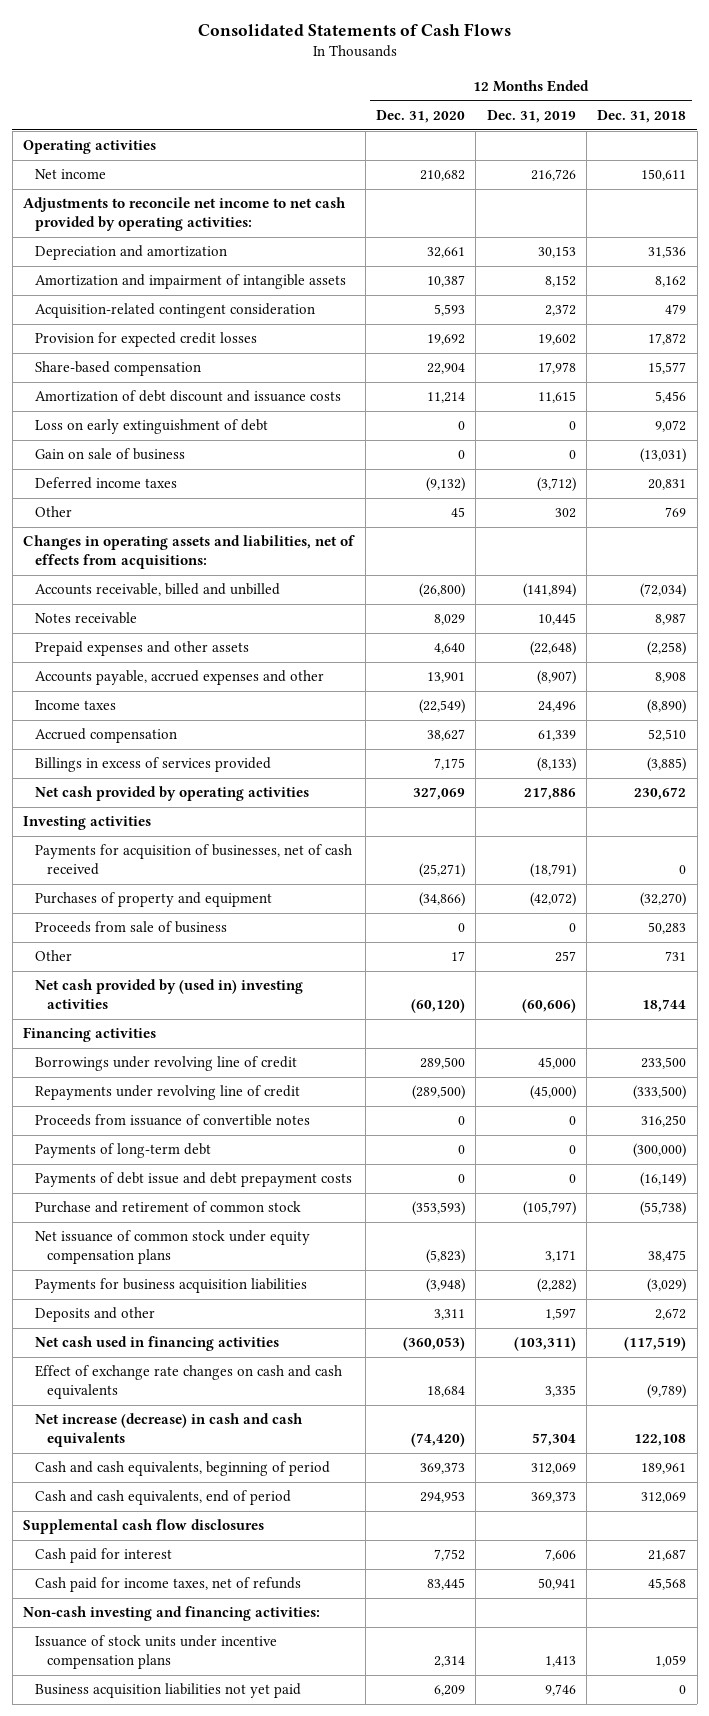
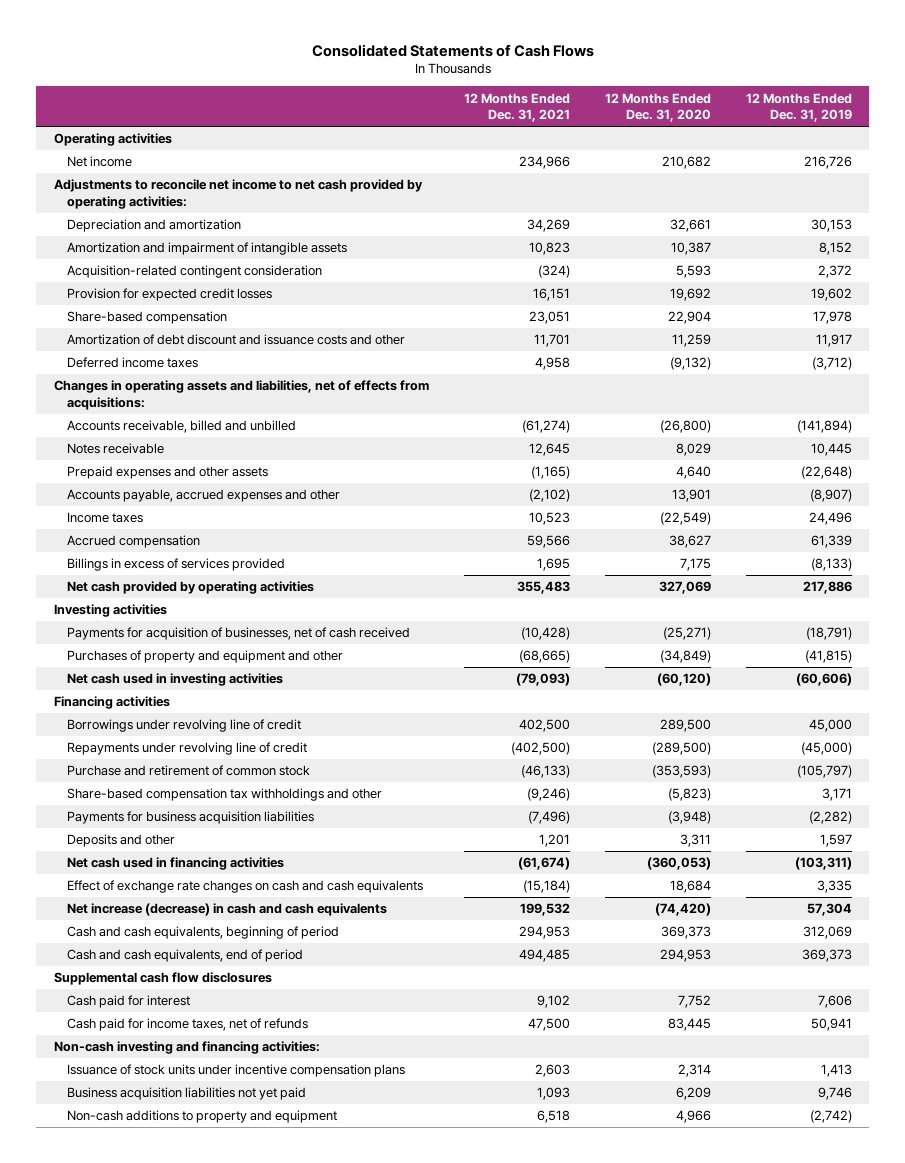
[597,109,687,123] Dec. 31, 2018 -> none
none -> [463,92,570,123] 12 Months Ended Dec. 31, 2021
[34,419,268,435] Loss on early extinguishment of debt -> none
[34,448,185,461] Gain on sale of business -> none
[34,390,341,403] Amortization of debt discount and issuance costs -> [66,334,405,346] Amortization of debt discount and issuance costs and other
[426,392,465,404] 11,214 -> [671,334,711,348] 11,259
[537,391,576,404] 11,615 -> [815,334,852,348] 11,917
[34,506,72,518] Other -> none
[34,921,227,934] Proceeds from sale of business -> none
[34,950,72,962] Other -> none
[34,892,272,908] Purchases of property and equipment -> [66,650,343,664] Purchases of property and equipment and other
[418,892,465,908] (34,866) -> [659,650,711,664] (34,849)
[529,892,576,908] (42,072) -> [804,650,852,664] (41,815)
[34,979,303,1010] Net cash provided by (used in) investing activities -> [66,673,283,687] Net cash used in investing activities
[34,1114,310,1127] Proceeds from issuance of convertible notes -> none
[34,1143,211,1159] Payments of long-term debt -> none
[34,1172,352,1188] Payments of debt issue and debt prepayment costs -> none
[34,1230,310,1265] Net issuance of common stock under equity compensation plans -> [66,788,382,802] Share-based compensation tax withholdings and other
none -> [66,1110,337,1124] Non-cash additions to property and equipment

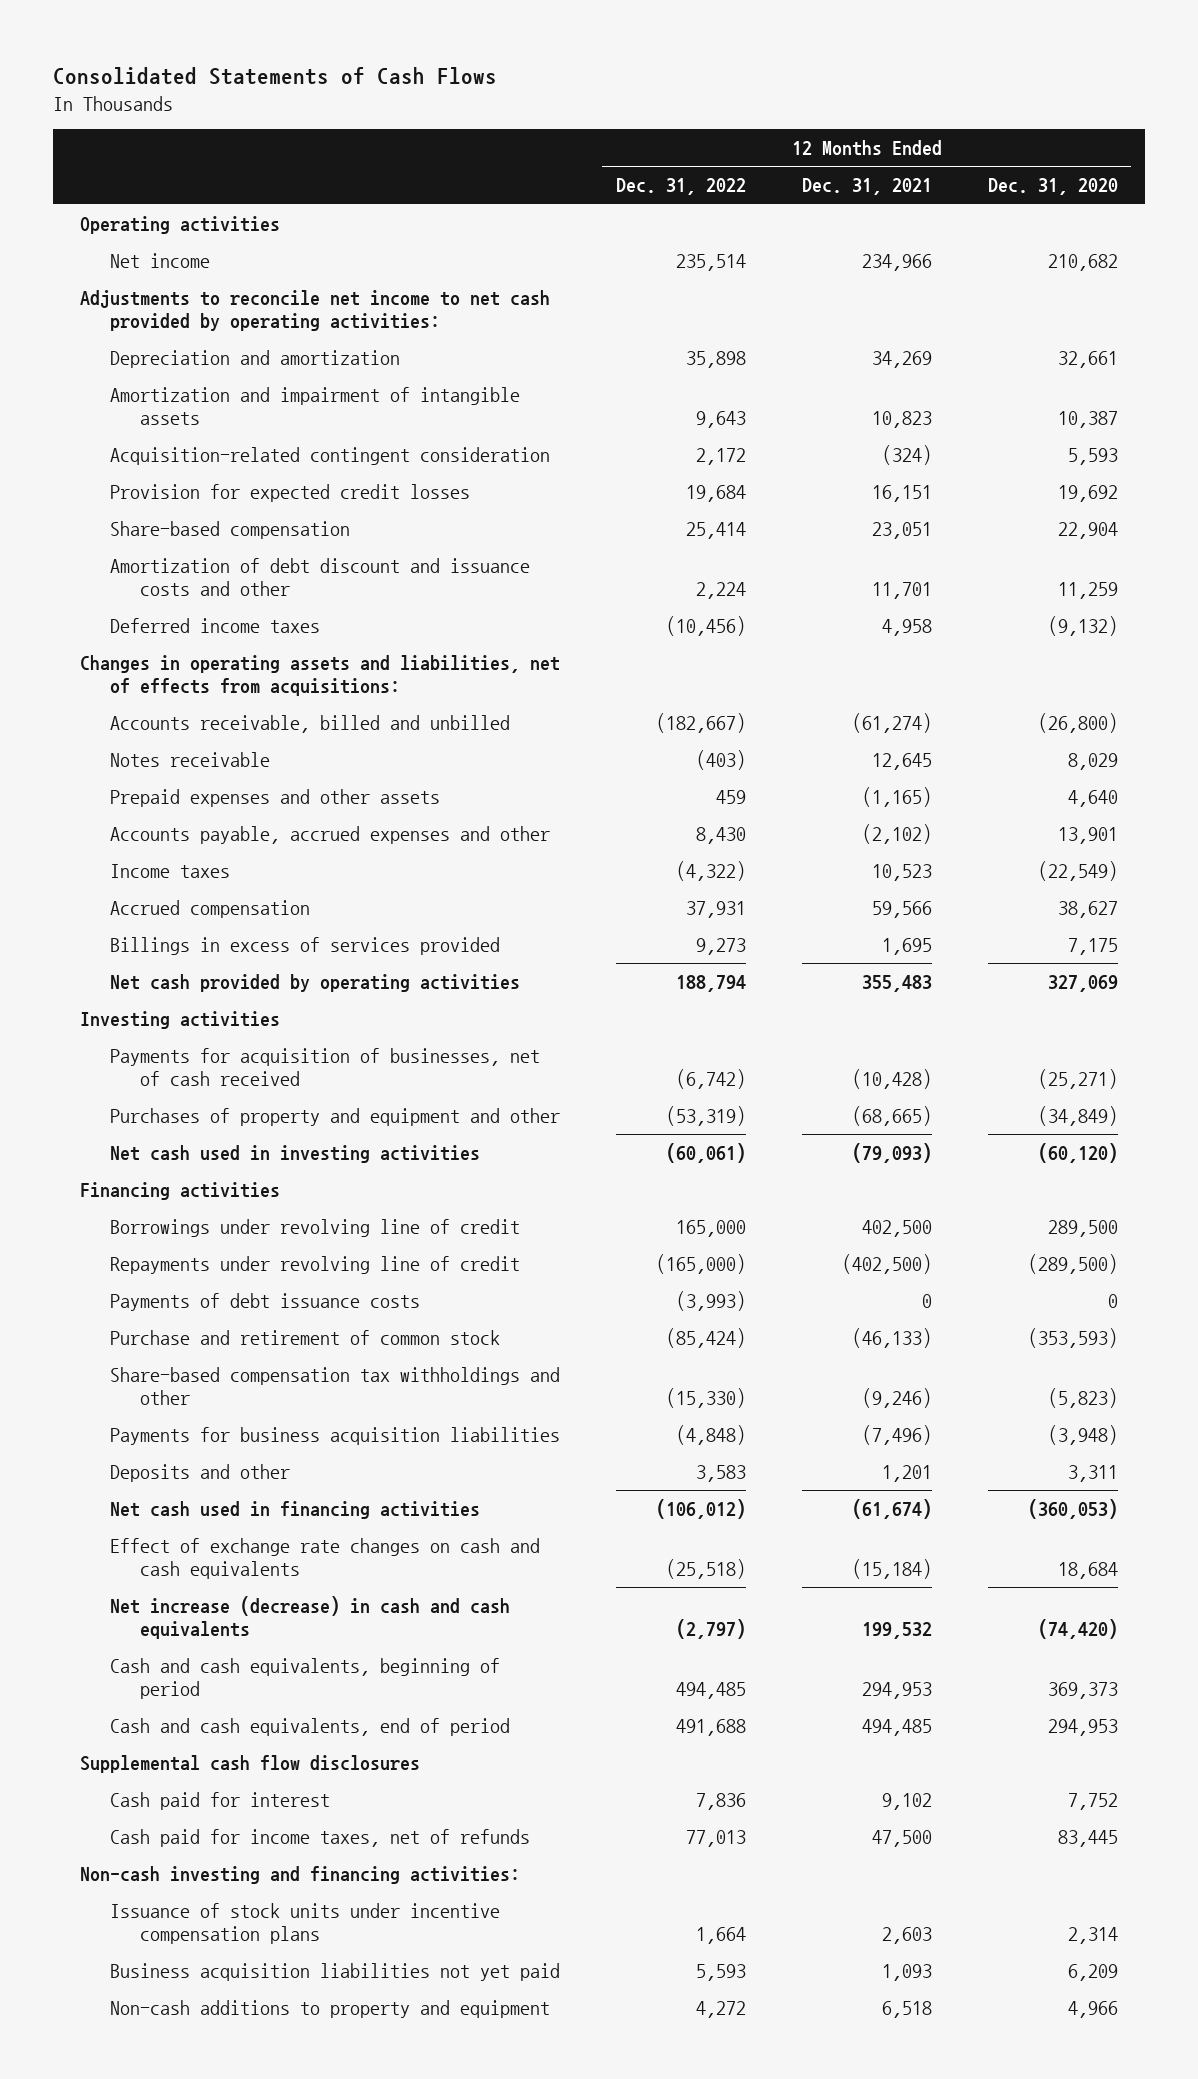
[745,92,852,123] 12 Months Ended Dec. 31, 2019 -> none
none -> [616,178,747,196] Dec. 31, 2022
none -> [110,1292,421,1311] Payments of debt issuance costs

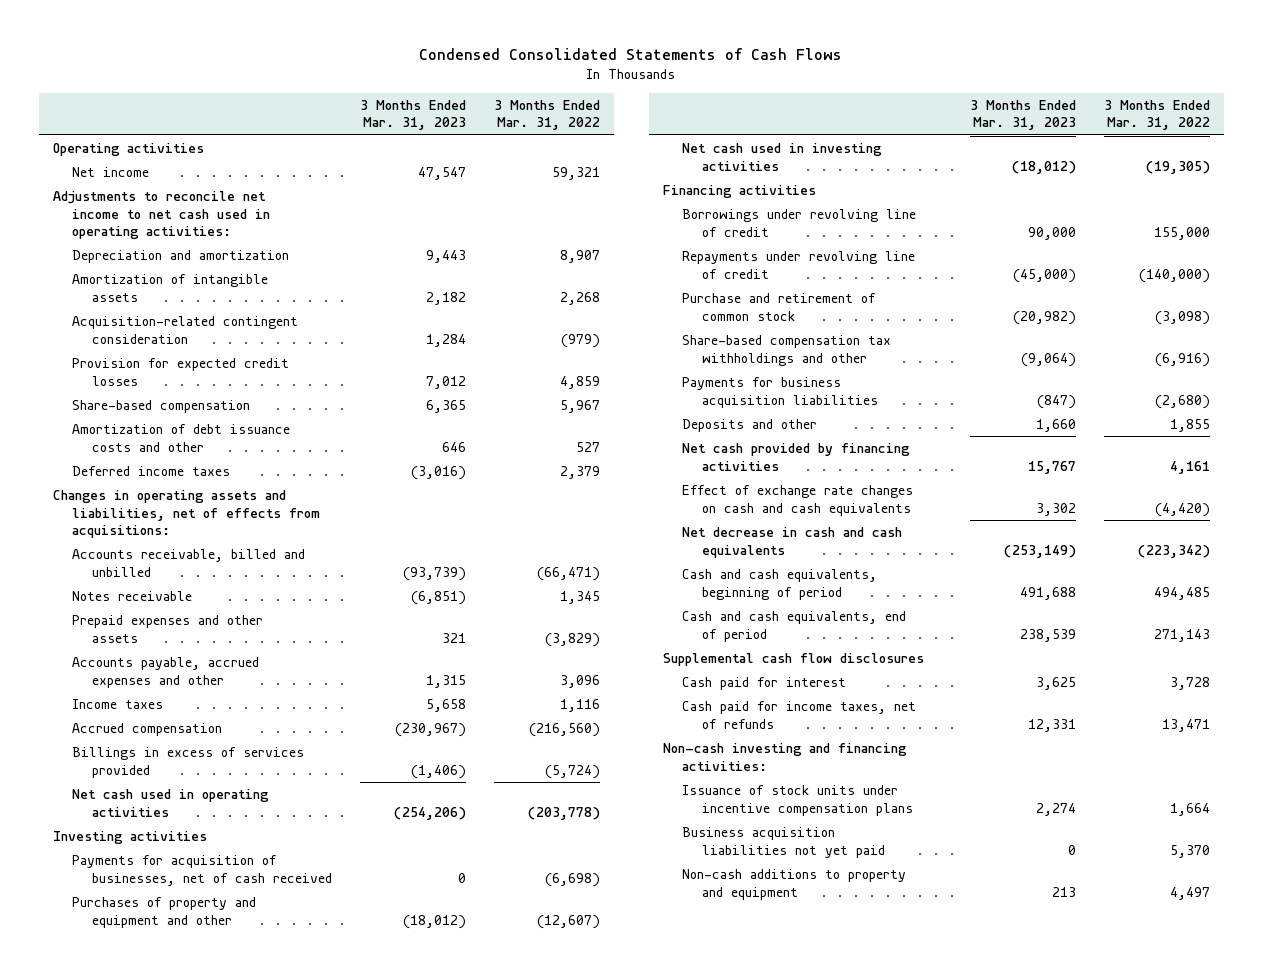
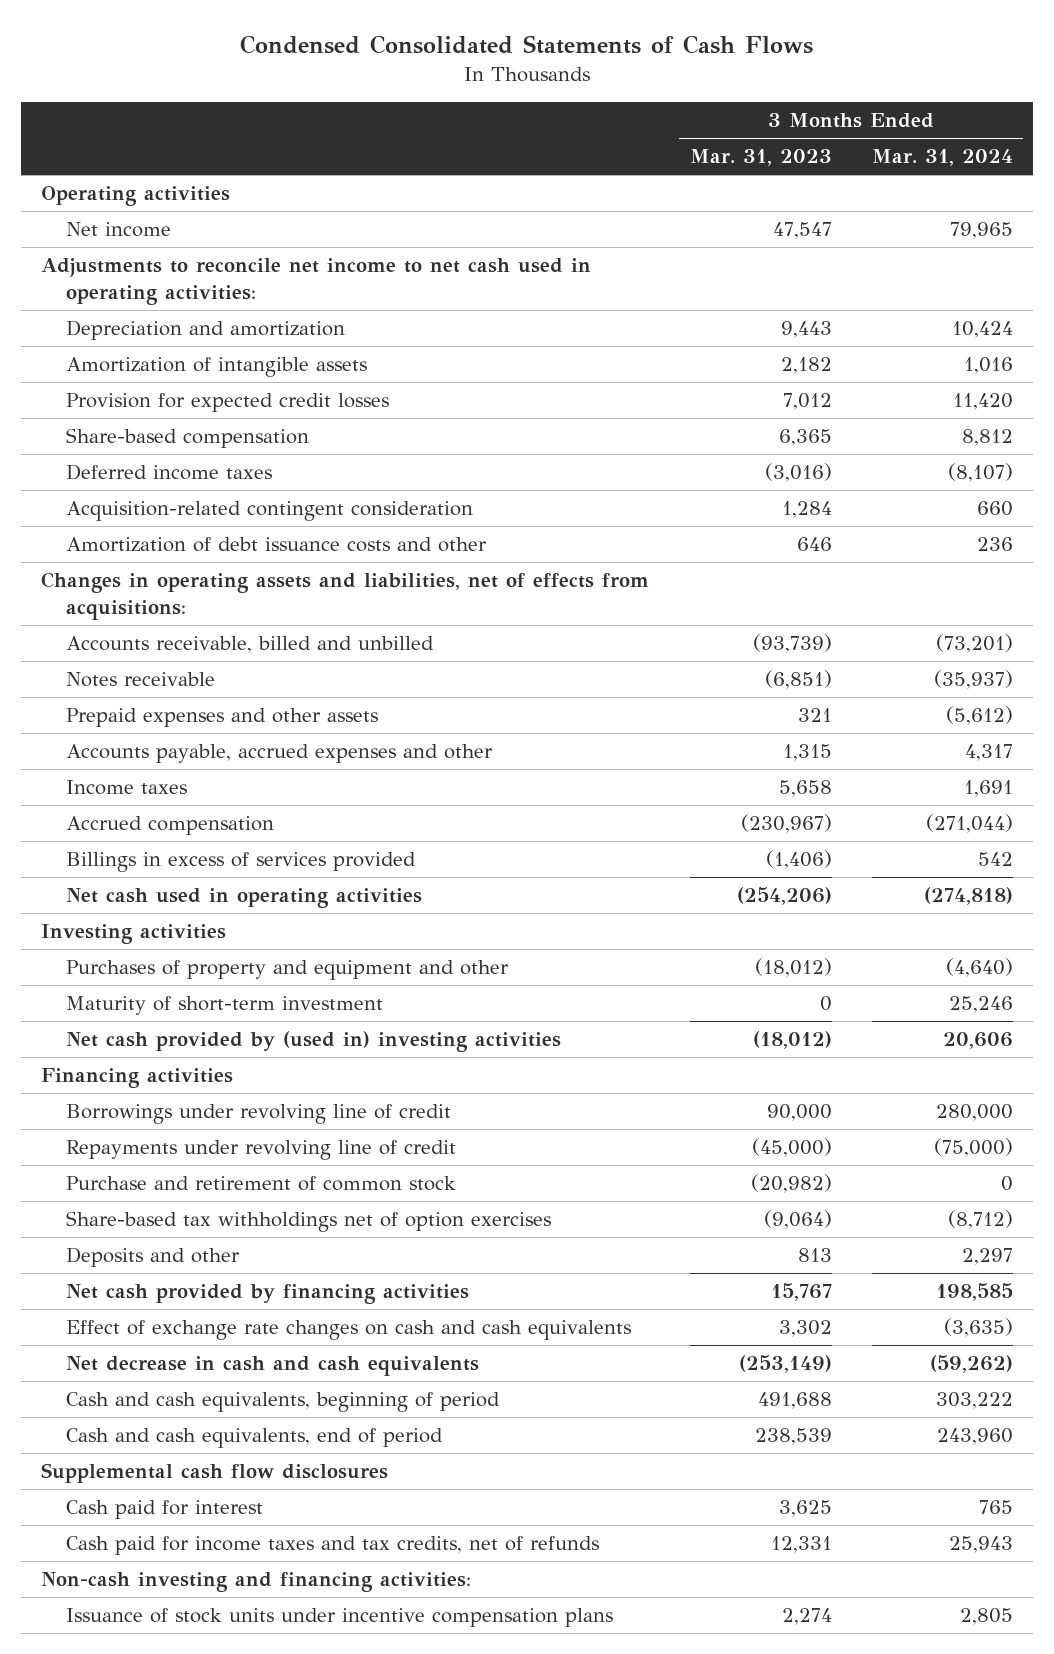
[494,99,601,131] 3 Months Ended Mar. 31, 2022 -> none
none -> [871,149,1013,167] Mar. 31, 2024
[72,315,299,344] Acquisition-related contingent consideration -> [66,501,474,522] Acquisition-related contingent consideration
[72,423,291,452] Amortization of debt issuance costs and other -> [66,537,488,553] Amortization of debt issuance costs and other
[72,854,332,886] Payments for acquisition of businesses, net of cash received -> none
none -> [66,996,384,1016] Maturity of short-term investment
[682,142,883,171] Net cash used in investing activities -> [66,1031,562,1053] Net cash provided by (used in) investing activities
[682,376,878,408] Payments for business acquisition liabilities -> none
[682,334,892,366] Share-based compensation tax withholdings and other -> [66,1211,552,1233] Share-based tax withholdings net of option exercises
[1035,418,1076,432] 1,660 -> [797,1248,832,1263] 813
[682,700,917,729] Cash paid for income taxes, net of refunds -> [66,1536,600,1556] Cash paid for income taxes and tax credits, net of refunds
[682,826,885,858] Business acquisition liabilities not yet paid -> none
[682,868,907,900] Non-cash additions to property and equipment -> none

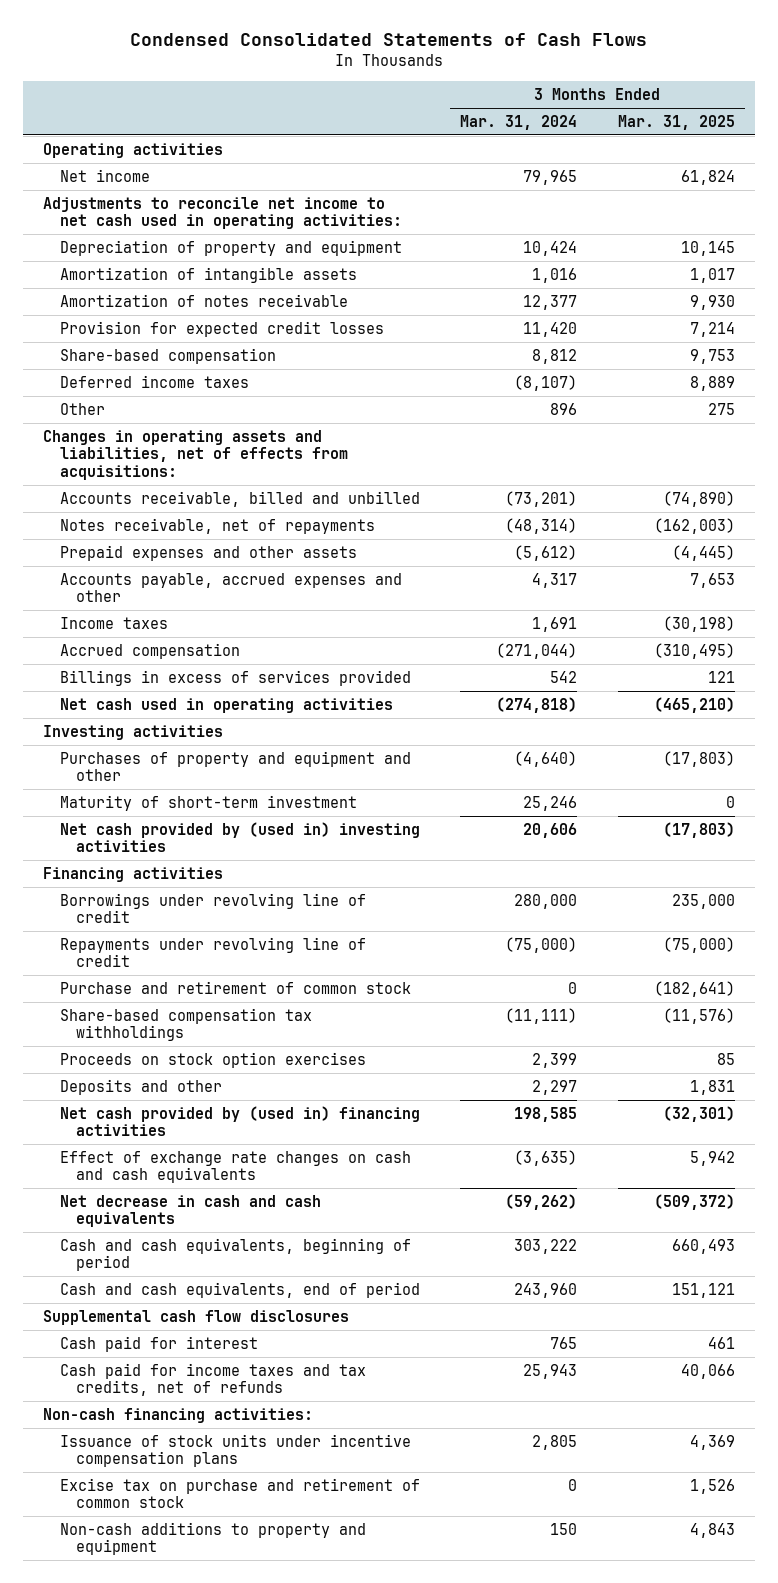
[689,149,832,167] Mar. 31, 2023 -> none
none -> [617,114,735,130] Mar. 31, 2025
[66,320,346,341] Depreciation and amortization -> [59,239,402,256] Depreciation of property and equipment
none -> [59,293,348,307] Amortization of notes receivable
[66,501,474,522] Acquisition-related contingent consideration -> none
[66,537,488,553] Amortization of debt issuance costs and other -> none
none -> [59,402,105,415] Other
[66,672,216,688] Notes receivable -> [59,517,375,534] Notes receivable, net of repayments
[933,670,1013,690] (35,937) -> [505,517,578,534] (48,314)
[66,1211,552,1233] Share-based tax withholdings net of option exercises -> [59,1007,312,1042] Share-based compensation tax withholdings
[947,1210,1013,1230] (8,712) -> [505,1007,578,1024] (11,111)
none -> [59,1051,366,1068] Proceeds on stock option exercises
[66,1284,470,1305] Net cash provided by financing activities -> [59,1105,420,1137] Net cash provided by (used in) financing activities
[41,1572,472,1593] Non-cash investing and financing activities: -> [42,1407,313,1423] Non-cash financing activities:
none -> [59,1477,420,1509] Excise tax on purchase and retirement of common stock
none -> [59,1521,366,1556] Non-cash additions to property and equipment

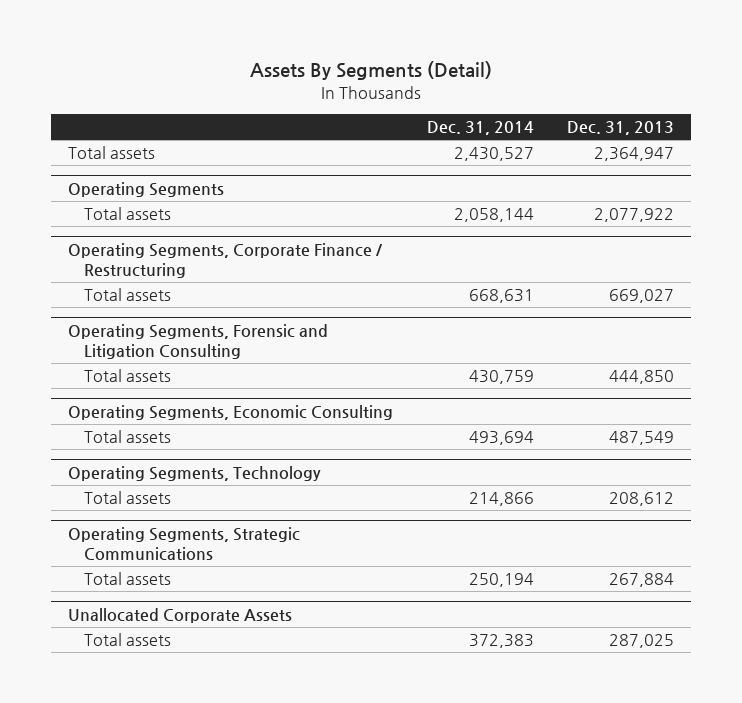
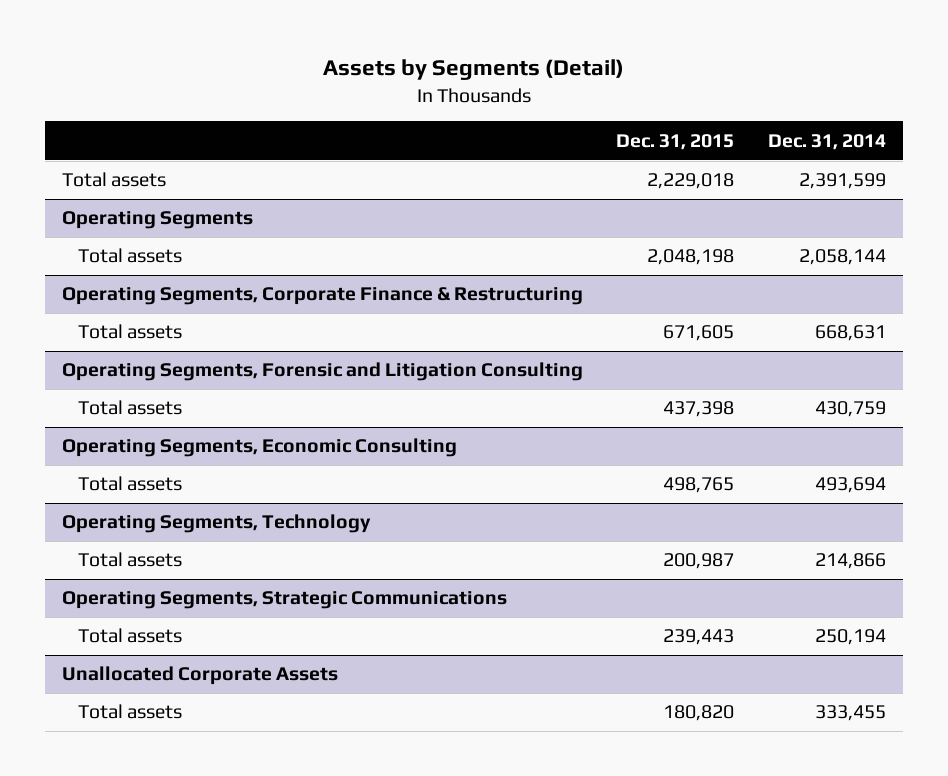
[250,61,493,81] Assets By Segments (Detail) -> [322,59,624,81] Assets by Segments (Detail)
[567,121,675,136] Dec. 31, 2013 -> none
none -> [616,133,735,150] Dec. 31, 2015
[453,147,534,162] 2,430,527 -> [799,173,887,190] 2,391,599
[67,242,383,279] Operating Segments, Corporate Finance / Restructuring -> [61,287,583,306] Operating Segments, Corporate Finance & Restructuring
[468,634,534,649] 372,383 -> [815,705,887,722] 333,455

